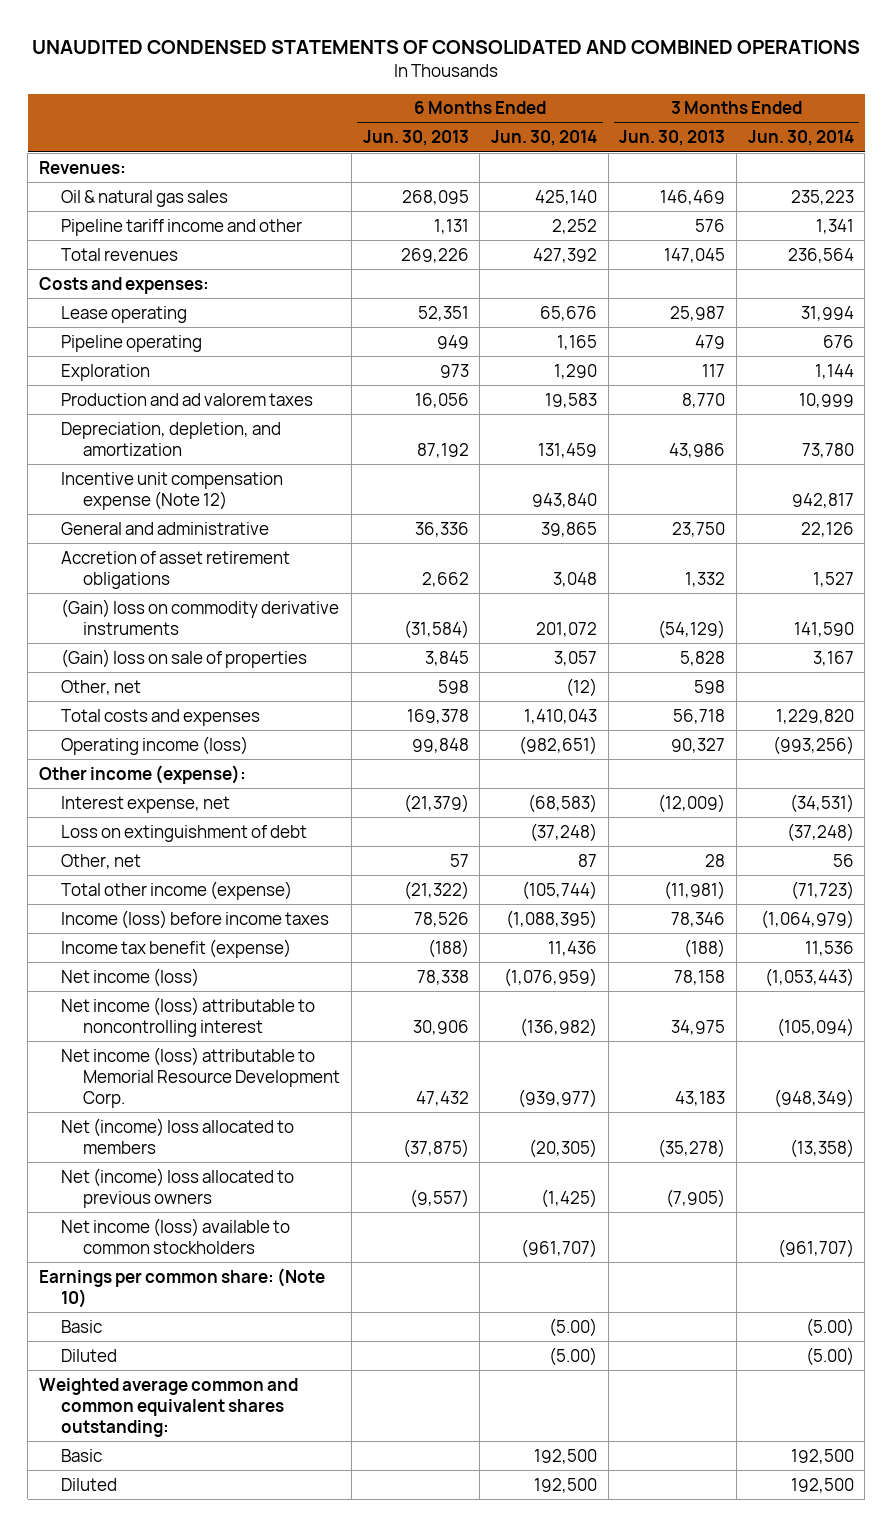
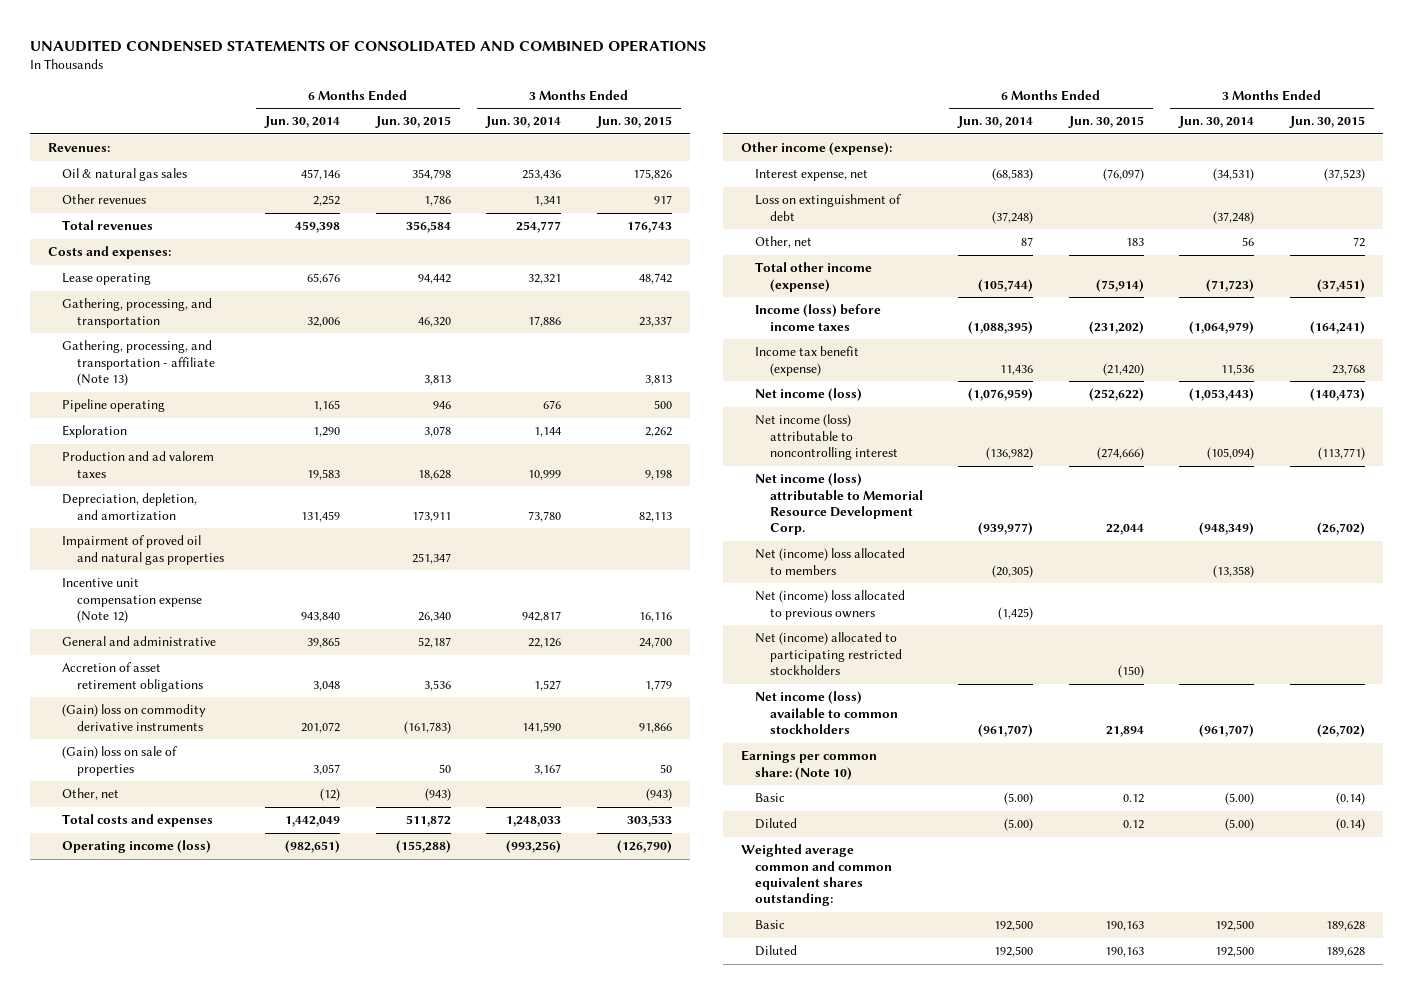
[362,130,469,147] Jun. 30, 2013 -> none
[619,130,726,147] Jun. 30, 2013 -> none
none -> [374,116,451,129] Jun. 30, 2015
none -> [595,116,672,129] Jun. 30, 2015
[534,189,597,205] 425,140 -> [301,169,341,181] 457,146
[790,189,854,205] 235,223 -> [522,169,562,181] 253,436
[61,218,303,236] Pipeline tariff income and other -> [62,194,147,205] Other revenues
[532,247,597,263] 427,392 -> [295,221,341,234] 459,398
[787,247,854,263] 236,564 -> [516,221,562,234] 254,777
[800,305,854,321] 31,994 -> [528,274,562,285] 32,321
none -> [62,298,213,328] Gathering, processing, and transportation
none -> [62,340,215,387] Gathering, processing, and transportation - affiliate (Note 13)
none -> [62,535,224,565] Impairment of proved oil and natural gas properties
[523,708,597,724] 1,410,043 -> [285,816,341,828] 1,442,049
[775,708,854,724] 1,229,820 -> [506,816,562,828] 1,248,033
none -> [755,632,902,676] Net (income) allocated to participating restricted stockholders

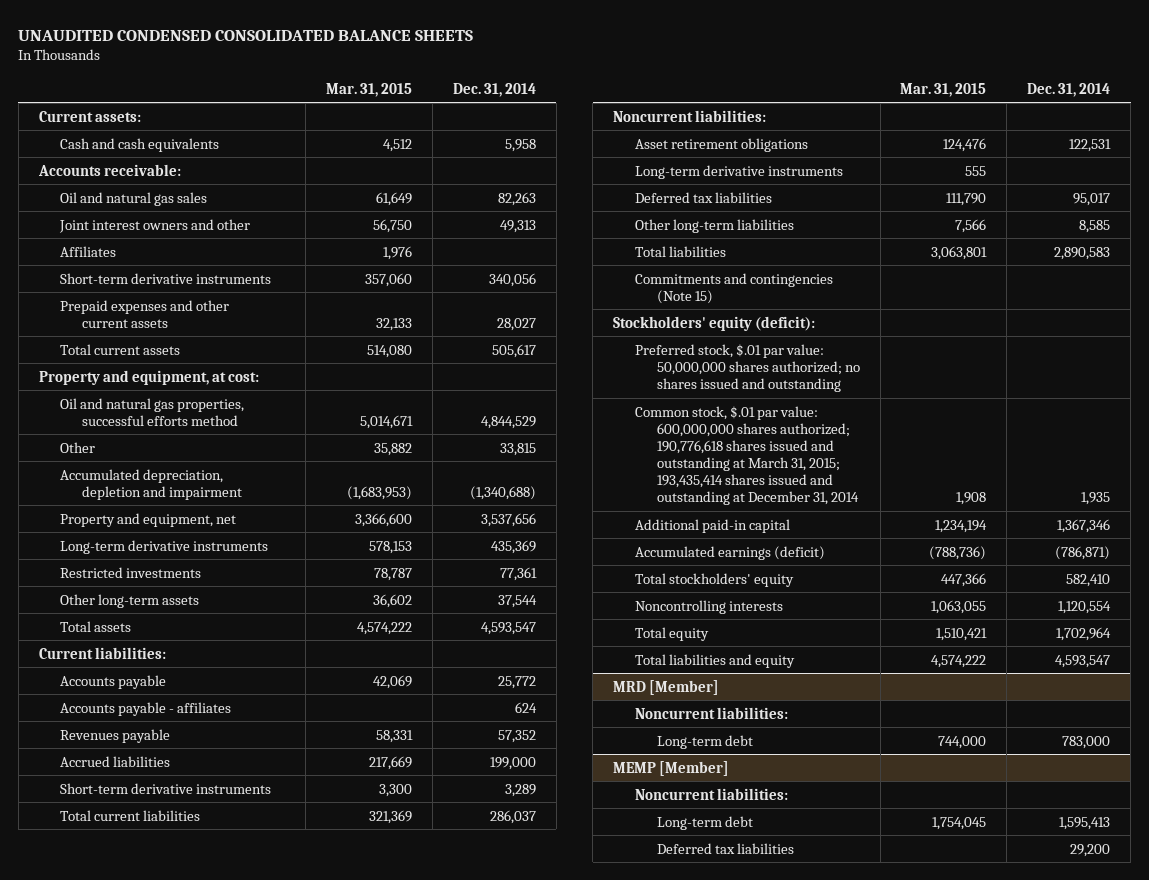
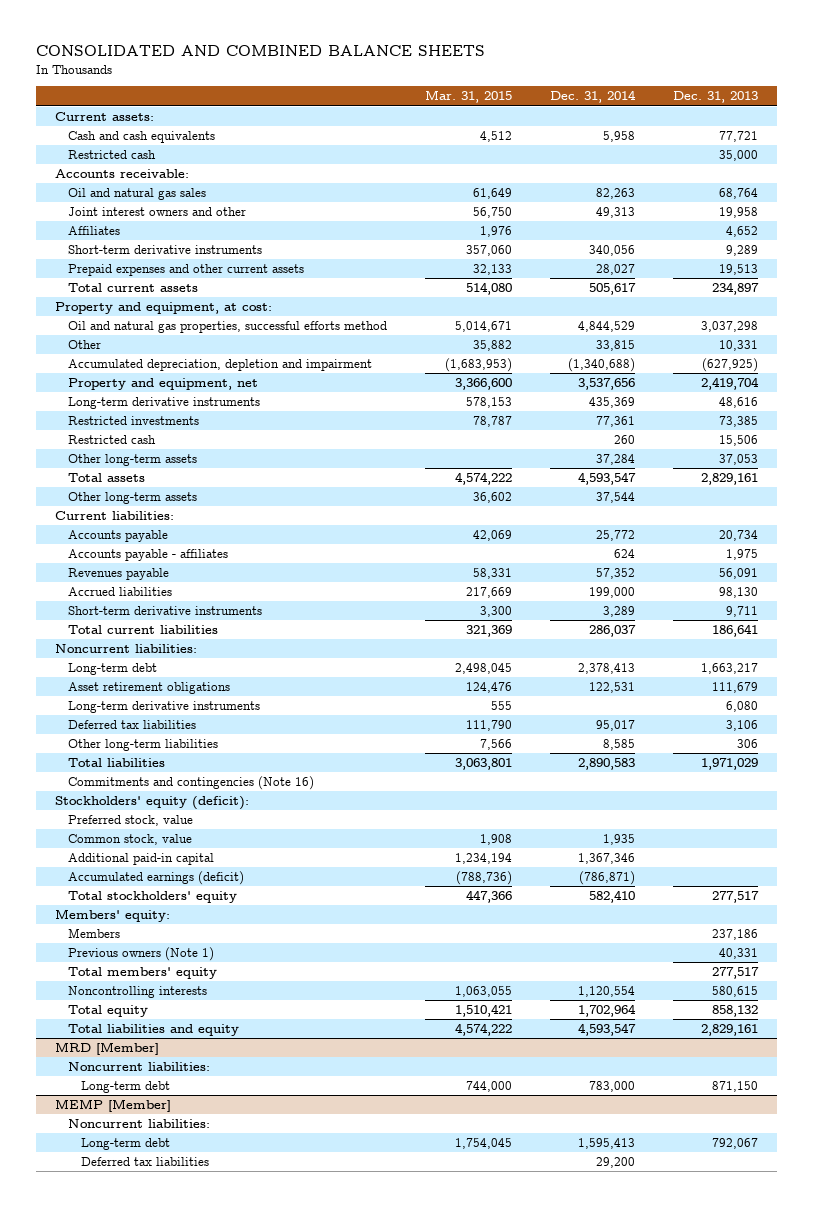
[18,29,474,41] UNAUDITED CONDENSED CONSOLIDATED BALANCE SHEETS -> [36,45,486,57] CONSOLIDATED AND COMBINED BALANCE SHEETS
none -> [673,91,759,104] Dec. 31, 2013
none -> [68,149,157,159] Restricted cash
none -> [68,434,157,444] Restricted cash
none -> [68,453,198,466] Other long-term assets
[60,593,200,608] Other long-term assets -> [68,491,198,504] Other long-term assets
none -> [68,662,158,675] Long-term debt
[634,272,833,304] Commitments and contingencies (Note 15) -> [68,775,315,790] Commitments and contingencies (Note 16)
[634,343,860,392] Preferred stock, $.01 par value: 50,000,000 shares authorized; no shares issued and outstanding -> [68,814,194,826] Preferred stock, value
[634,405,859,506] Common stock, $.01 par value: 600,000,000 shares authorized; 190,776,618 shares issued and outstanding at March 31, 2015; 193,435,414 shares issued and outstanding at December 31, 2014 -> [68,833,193,845] Common stock, value
none -> [55,908,171,922] Members' equity:
none -> [68,927,121,938] Members
none -> [68,946,215,961] Previous owners (Note 1)
none -> [68,966,218,979] Total members' equity

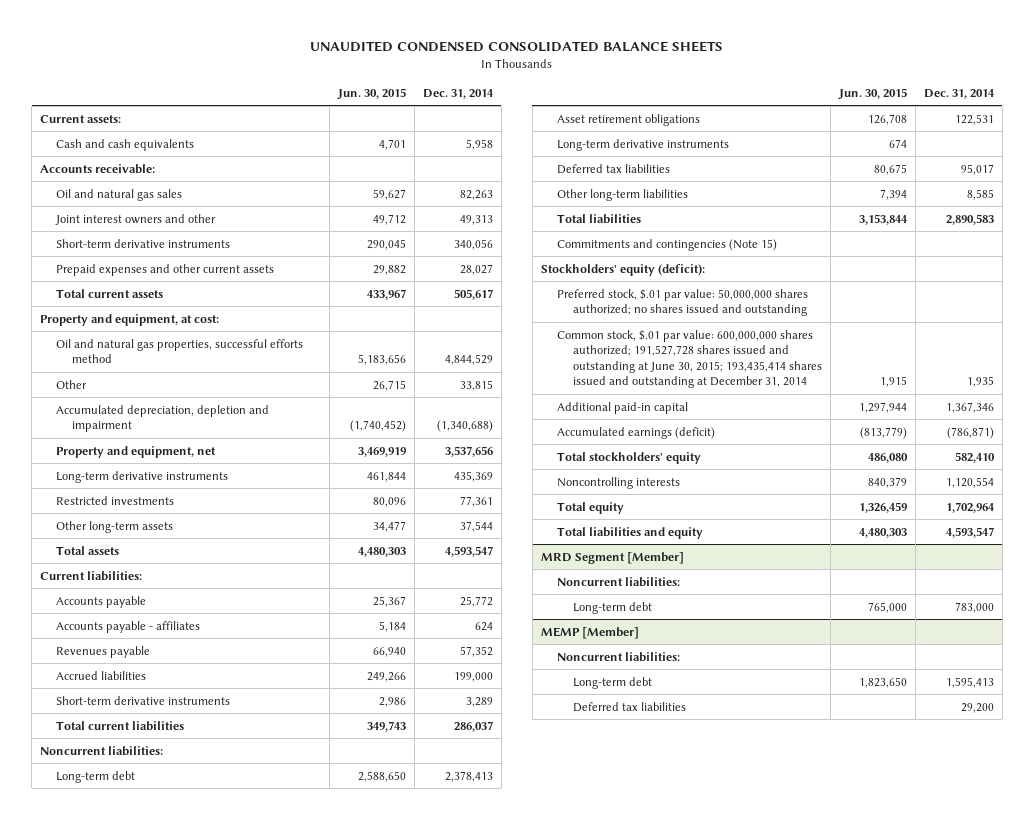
[36,45,486,57] CONSOLIDATED AND COMBINED BALANCE SHEETS -> [309,40,723,52] UNAUDITED CONDENSED CONSOLIDATED BALANCE SHEETS
[425,90,513,104] Mar. 31, 2015 -> none
[673,91,759,104] Dec. 31, 2013 -> none
none -> [336,87,406,100] Jun. 30, 2015
[68,149,157,159] Restricted cash -> none
[68,225,121,235] Affiliates -> none
[68,434,157,444] Restricted cash -> none
[68,453,198,466] Other long-term assets -> none
[68,472,146,482] Total assets -> [55,545,119,555] Total assets
[68,775,315,790] Commitments and contingencies (Note 16) -> [556,238,777,251] Commitments and contingencies (Note 15)
[68,814,194,826] Preferred stock, value -> [556,288,808,317] Preferred stock, $.01 par value: 50,000,000 shares authorized; no shares issued and outstanding
[68,833,193,845] Common stock, value -> [556,329,822,388] Common stock, $.01 par value: 600,000,000 shares authorized; 191,527,728 shares issued and outstanding at June 30, 2015; 193,435,414 shares issued and outstanding at December 31, 2014
[55,908,171,922] Members' equity: -> none
[68,927,121,938] Members -> none
[68,946,215,961] Previous owners (Note 1) -> none
[68,966,218,979] Total members' equity -> none
[55,1041,160,1055] MRD [Member] -> [540,551,684,564] MRD Segment [Member]

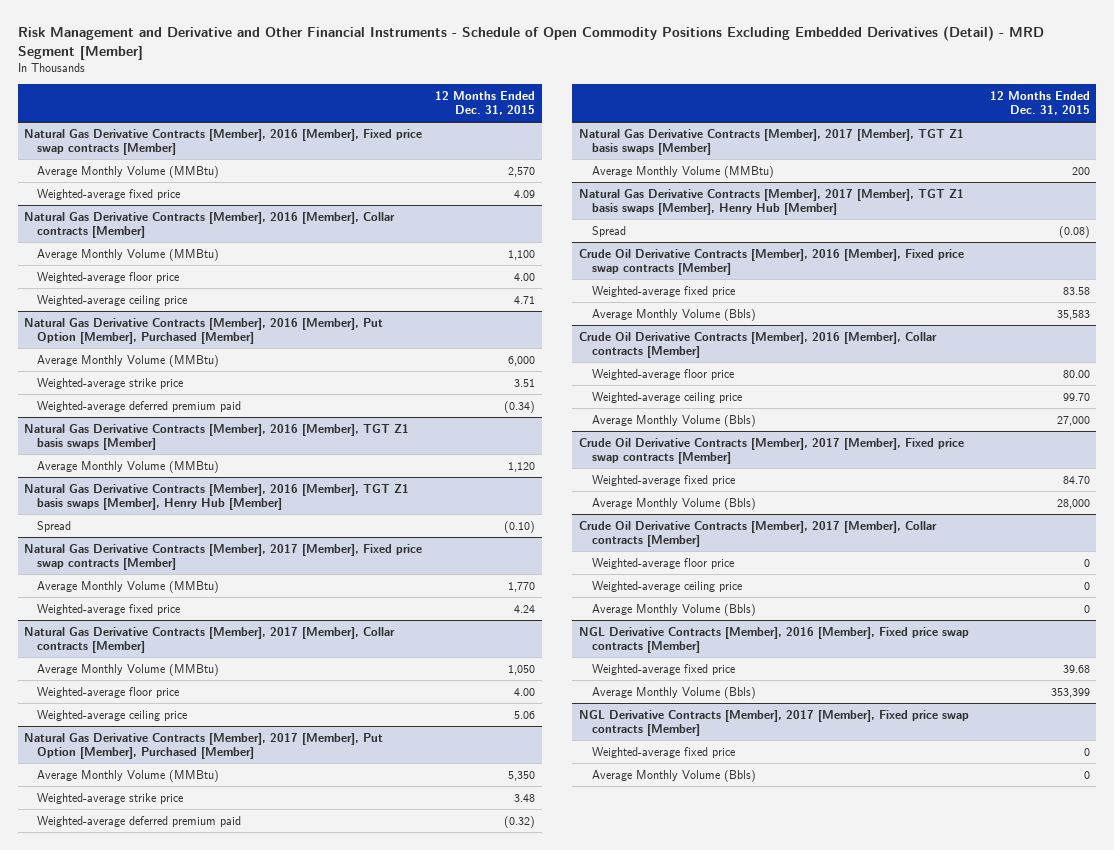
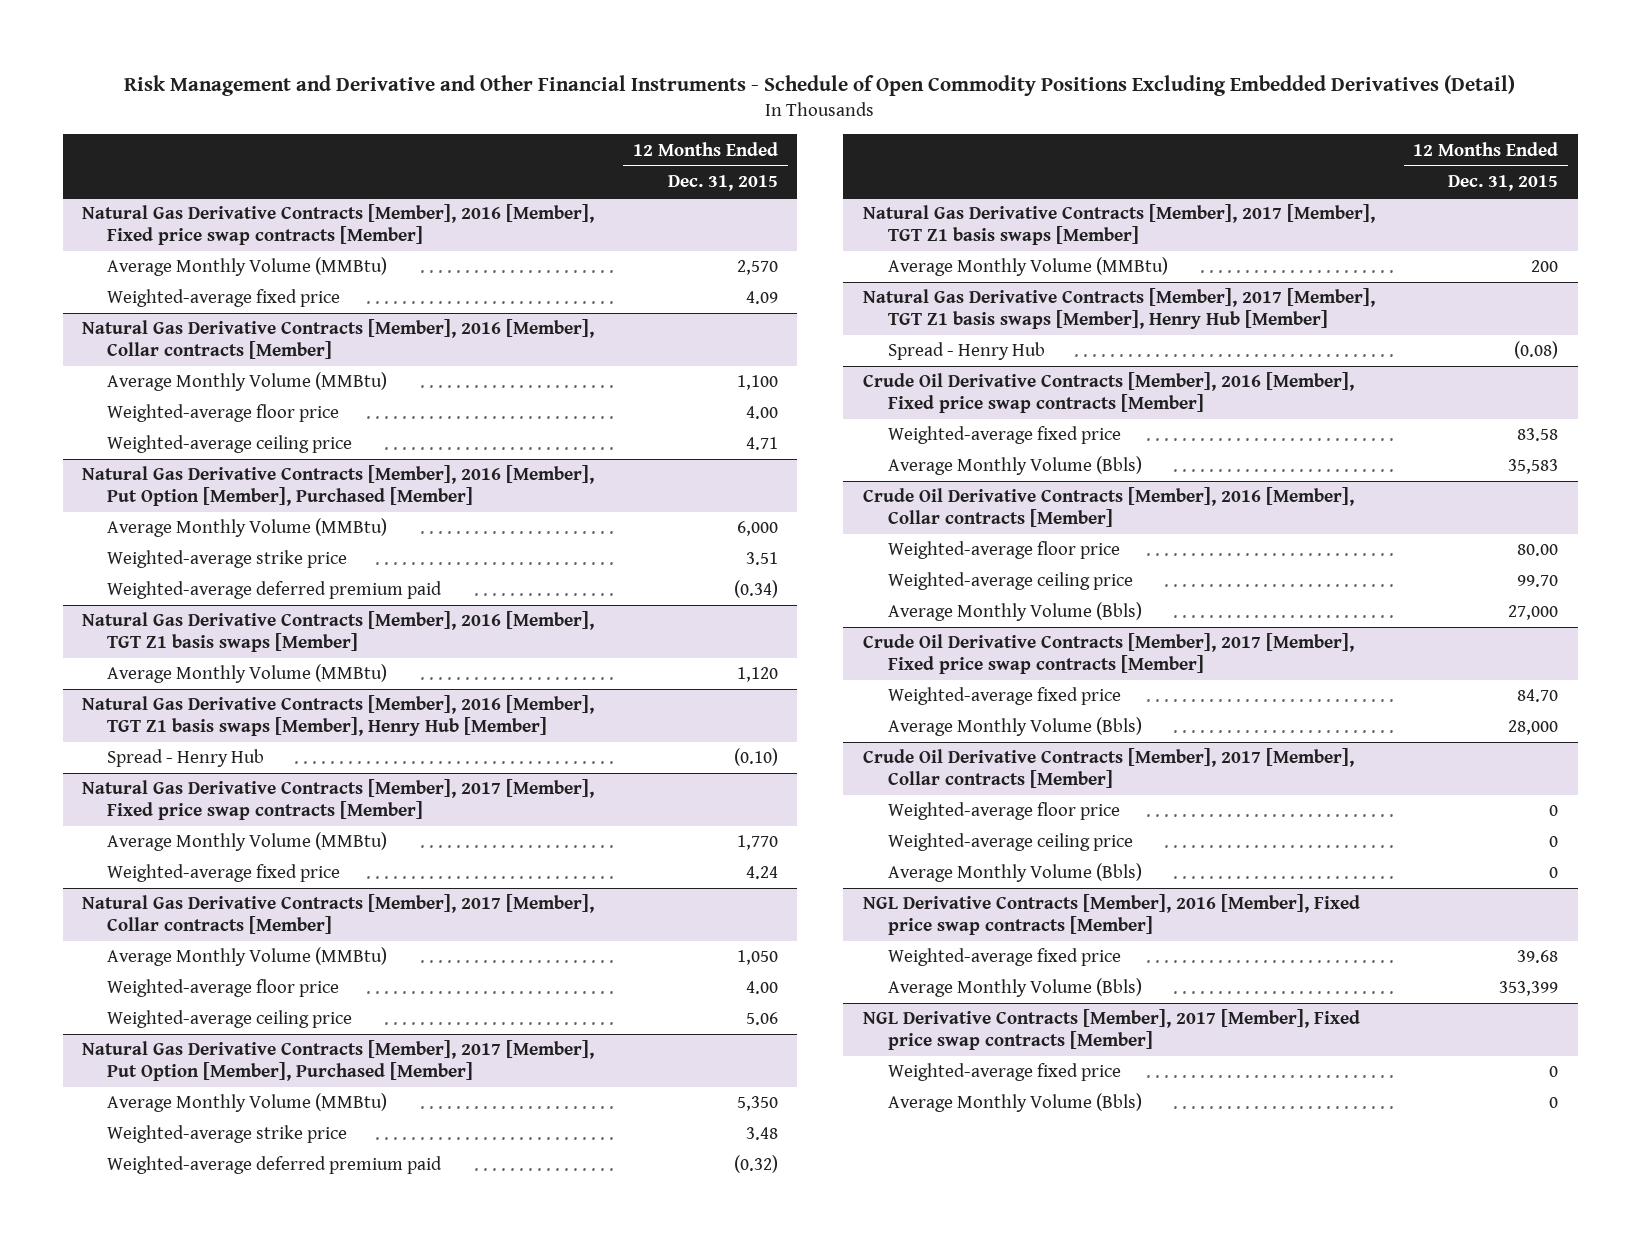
[17,25,1044,60] Risk Management and Derivative and Other Financial Instruments - Schedule of Open Commodity Positions Excluding Embedded Derivatives (Detail) - MRD Segment [Member] -> [124,75,1516,97] Risk Management and Derivative and Other Financial Instruments - Schedule of Open Commodity Positions Excluding Embedded Derivatives (Detail)
[37,520,72,532] Spread -> [107,749,265,768] Spread - Henry Hub
[592,225,627,237] Spread -> [887,342,1045,361] Spread - Henry Hub

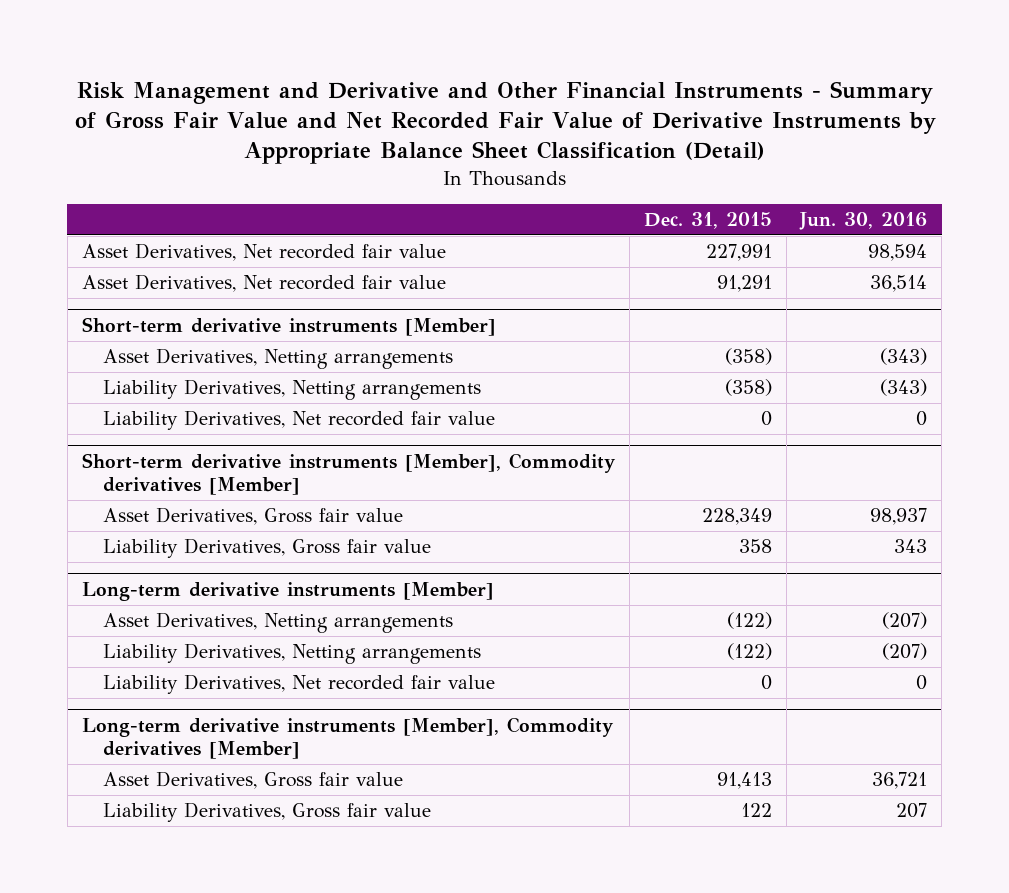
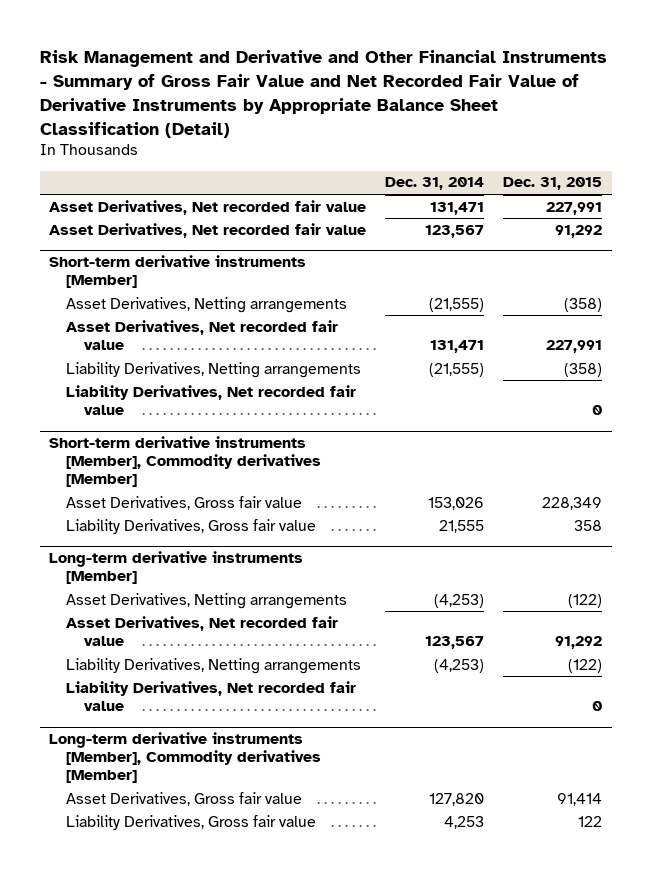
[799,212,928,231] Jun. 30, 2016 -> none
none -> [385,177,485,191] Dec. 31, 2014
[716,275,772,293] 91,291 -> [555,224,603,238] 91,292
none -> [66,319,339,351] Asset Derivatives, Net recorded fair value
none -> [66,615,339,647] Asset Derivatives, Net recorded fair value
[716,772,772,790] 91,413 -> [557,792,603,806] 91,414

